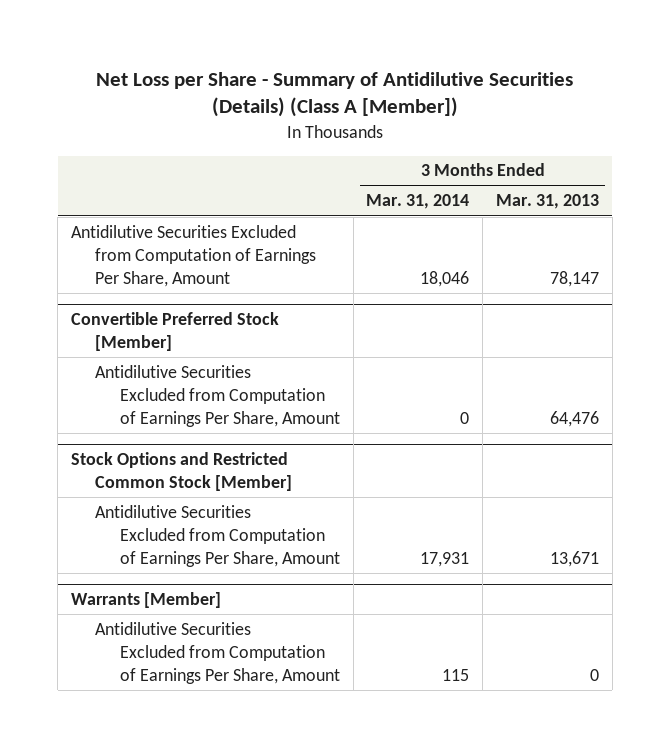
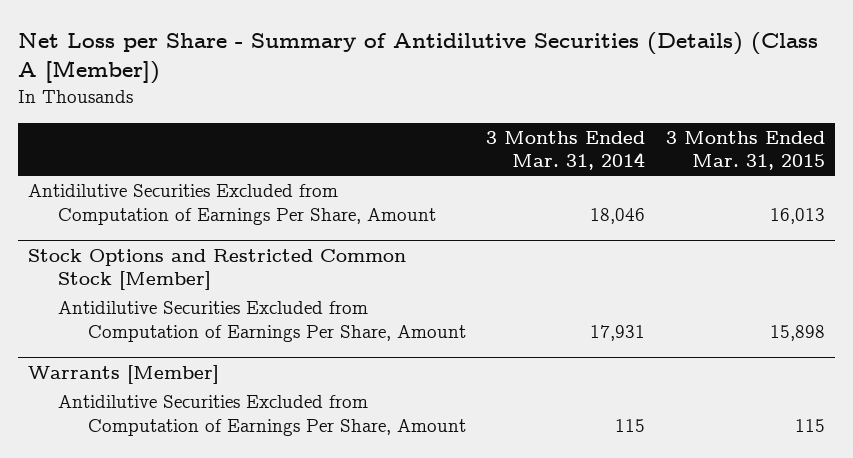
[495,194,599,210] Mar. 31, 2013 -> none
none -> [665,130,825,171] 3 Months Ended Mar. 31, 2015
[70,312,279,352] Convertible Preferred Stock [Member] -> none
[95,364,341,427] Antidilutive Securities Excluded from Computation of Earnings Per Share, Amount -> none

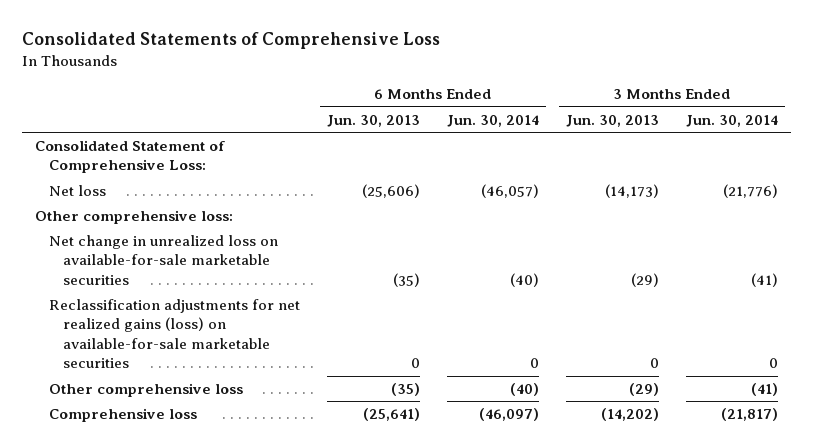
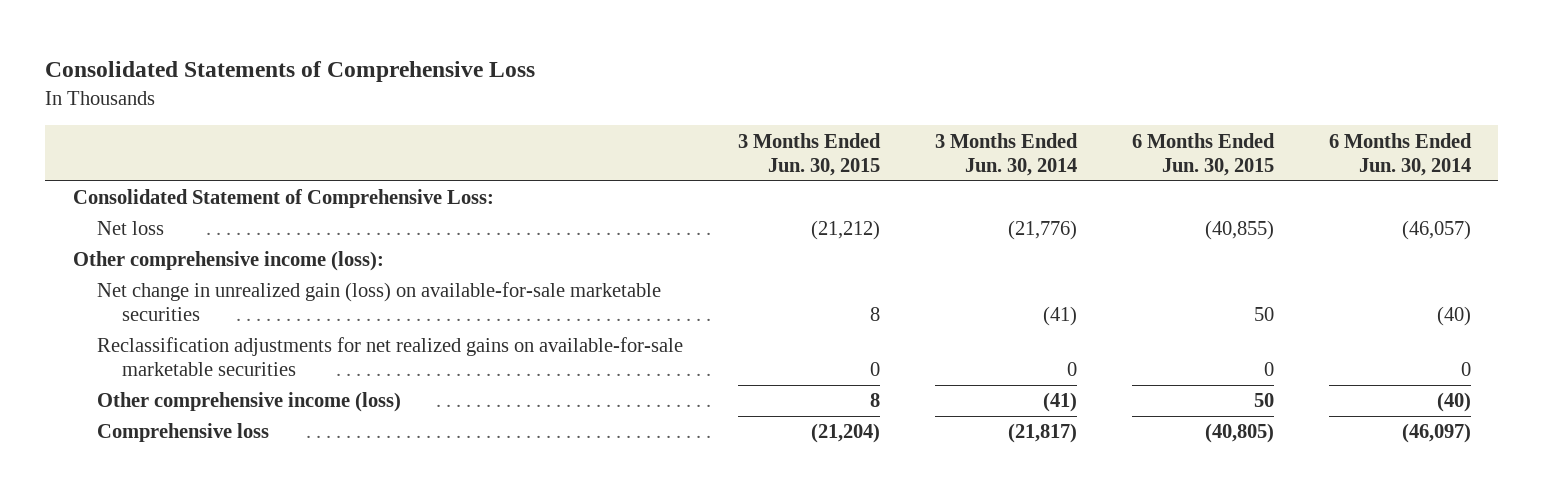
[327,114,421,127] Jun. 30, 2013 -> none
[565,114,659,127] Jun. 30, 2013 -> none
none -> [738,132,882,176] 3 Months Ended Jun. 30, 2015
none -> [1132,132,1276,176] 6 Months Ended Jun. 30, 2015
[35,209,234,224] Other comprehensive loss: -> [72,251,384,272] Other comprehensive income (loss):
[49,234,279,285] Net change in unrealized loss on available-for-sale marketable securities -> [97,282,662,322] Net change in unrealized gain (loss) on available-for-sale marketable securities
[49,298,301,369] Reclassification adjustments for net realized gains (loss) on available-for-sale marketable securities -> [97,337,684,377] Reclassification adjustments for net realized gains on available-for-sale marketable securities
[49,382,244,397] Other comprehensive loss -> [97,392,402,413] Other comprehensive income (loss)

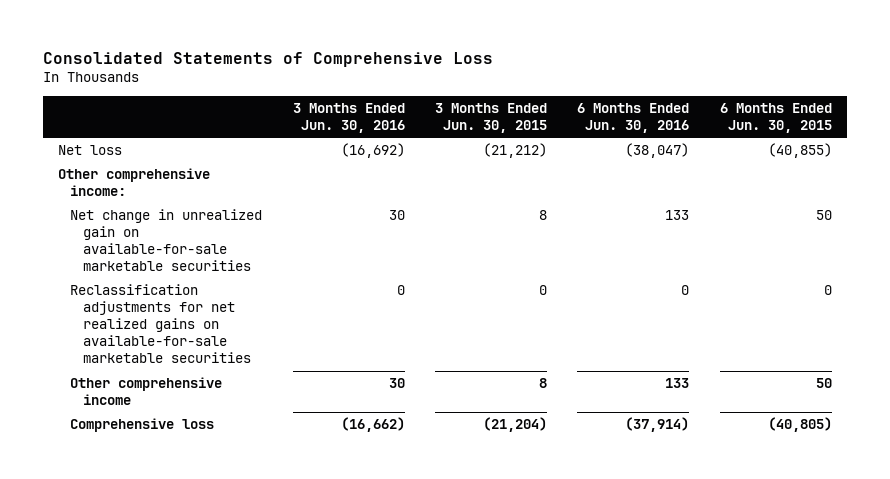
[935,132,1079,176] 3 Months Ended Jun. 30, 2014 -> none
[1328,132,1472,176] 6 Months Ended Jun. 30, 2014 -> none
none -> [292,102,405,133] 3 Months Ended Jun. 30, 2016
none -> [577,102,690,133] 6 Months Ended Jun. 30, 2016
[72,189,494,209] Consolidated Statement of Comprehensive Loss: -> none
[72,251,384,272] Other comprehensive income (loss): -> [57,168,210,197] Other comprehensive income:
[97,282,662,322] Net change in unrealized gain (loss) on available-for-sale marketable securities -> [70,209,263,272] Net change in unrealized gain on available-for-sale marketable securities
[97,392,402,413] Other comprehensive income (loss) -> [70,377,223,406] Other comprehensive income

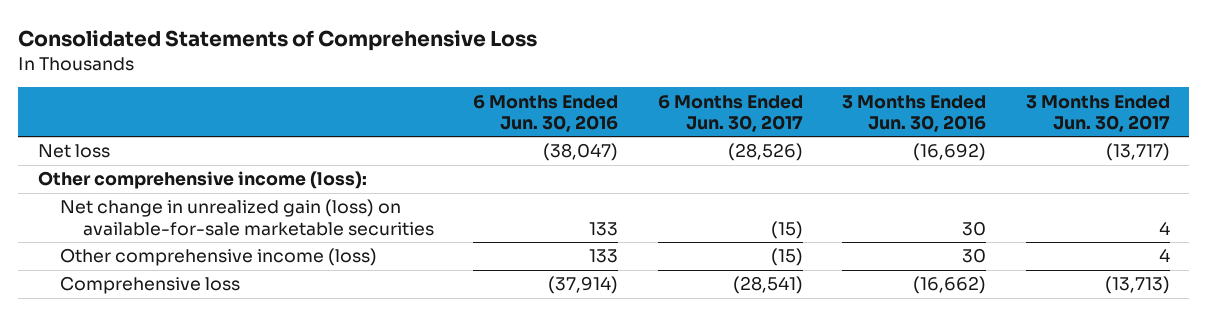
[435,102,548,133] 3 Months Ended Jun. 30, 2015 -> none
[719,102,832,133] 6 Months Ended Jun. 30, 2015 -> none
none -> [657,94,803,133] 6 Months Ended Jun. 30, 2017
none -> [1025,94,1170,133] 3 Months Ended Jun. 30, 2017
[70,284,251,364] Reclassification adjustments for net realized gains on available-for-sale marketable securities -> none
[57,168,210,197] Other comprehensive income: -> [38,171,368,190] Other comprehensive income (loss):
[70,209,263,272] Net change in unrealized gain on available-for-sale marketable securities -> [60,199,434,236] Net change in unrealized gain (loss) on available-for-sale marketable securities
[70,377,223,406] Other comprehensive income -> [60,248,378,267] Other comprehensive income (loss)

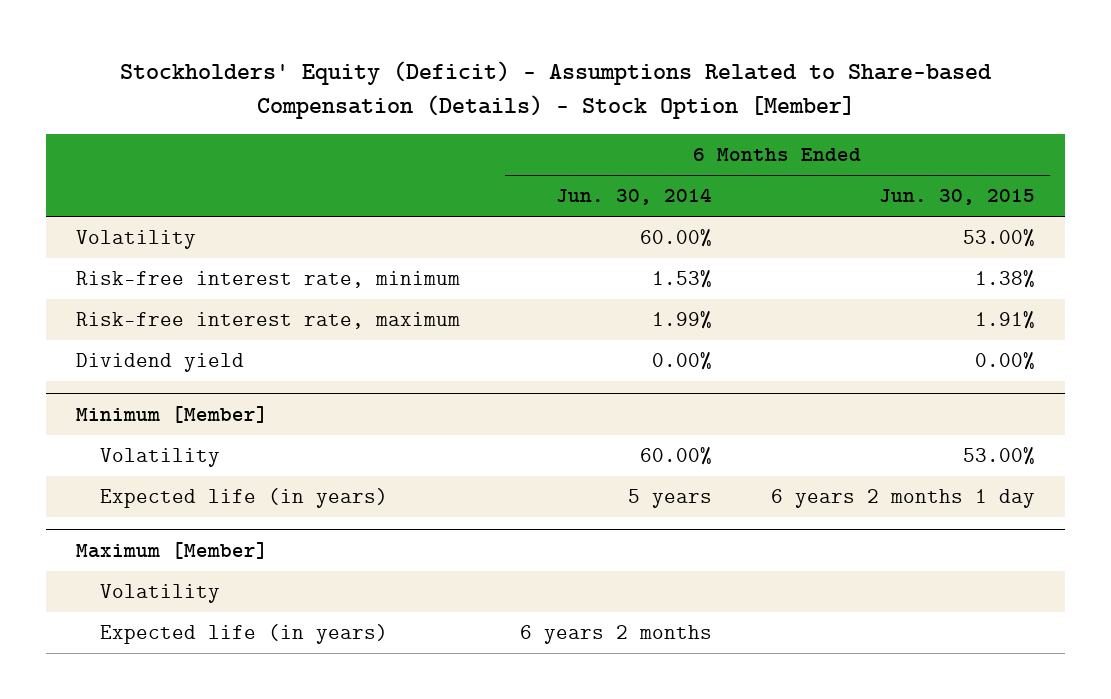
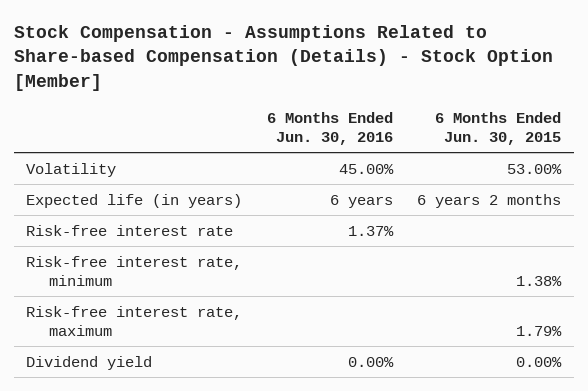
[119,61,992,119] Stockholders' Equity (Deficit) - Assumptions Related to Share-based Compensation (Details) - Stock Option [Member] -> [14,25,554,91] Stock Compensation - Assumptions Related to Share-based Compensation (Details) - Stock Option [Member]
[555,188,712,206] Jun. 30, 2014 -> none
none -> [266,111,393,145] 6 Months Ended Jun. 30, 2016
none -> [26,193,243,208] Expected life (in years)
none -> [26,224,234,236] Risk-free interest rate
[975,311,1036,330] 1.91% -> [516,325,563,336] 1.79%
[76,405,269,423] Minimum [Member] -> none
[99,448,220,468] Volatility -> none
[99,488,388,509] Expected life (in years) -> none
[76,541,269,559] Maximum [Member] -> none
[99,584,220,604] Volatility -> none
[99,624,388,645] Expected life (in years) -> none

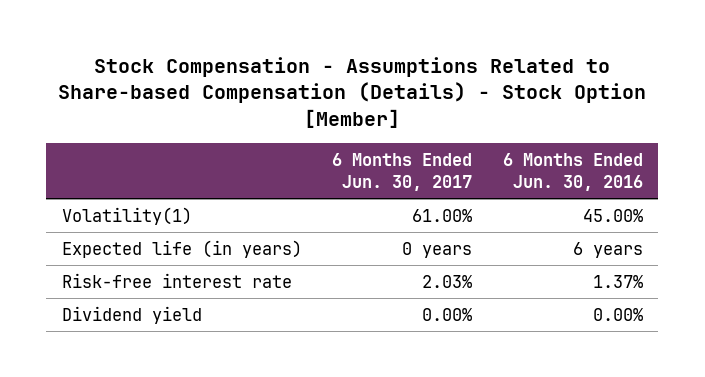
[435,111,562,145] 6 Months Ended Jun. 30, 2015 -> none
none -> [332,152,473,191] 6 Months Ended Jun. 30, 2017
[26,162,117,177] Volatility -> [61,206,192,225] Volatility(1)
[26,255,243,286] Risk-free interest rate, minimum -> none
[26,305,243,336] Risk-free interest rate, maximum -> none

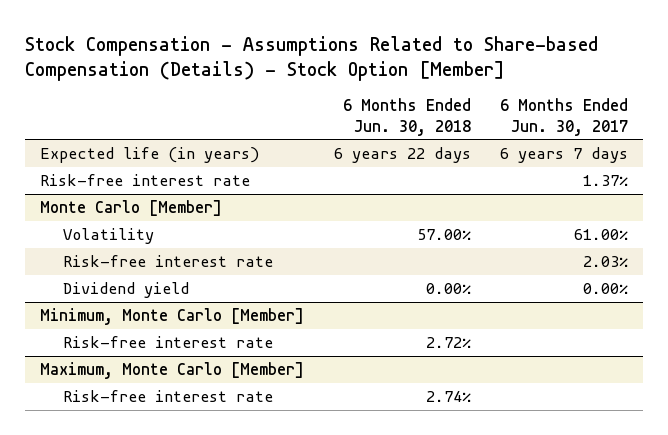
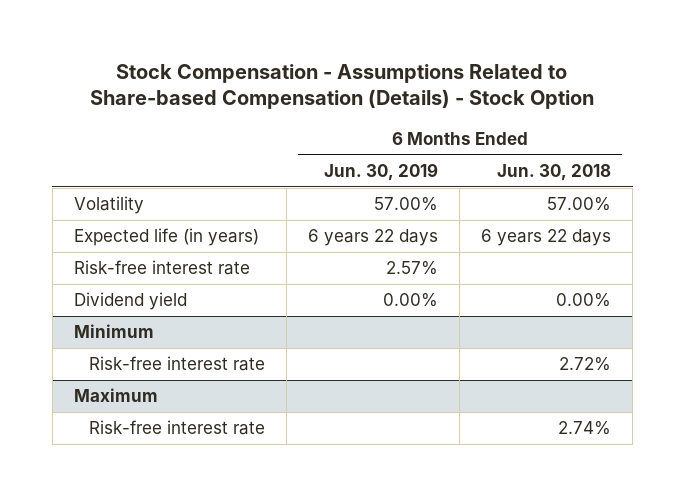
[25,35,599,81] Stock Compensation - Assumptions Related to Share-based Compensation (Details) - Stock Option [Member] -> [90,63,595,110] Stock Compensation - Assumptions Related to Share-based Compensation (Details) - Stock Option
[500,98,629,136] 6 Months Ended Jun. 30, 2017 -> none
none -> [324,163,439,182] Jun. 30, 2019
[39,174,250,187] Risk-free interest rate -> none
[39,200,222,217] Monte Carlo [Member] -> none
[39,147,259,164] Expected life (in years) -> [73,228,259,247] Expected life (in years)
[39,308,304,326] Minimum, Monte Carlo [Member] -> none
none -> [73,324,154,339] Minimum
[39,362,304,380] Maximum, Monte Carlo [Member] -> none
none -> [73,388,158,403] Maximum

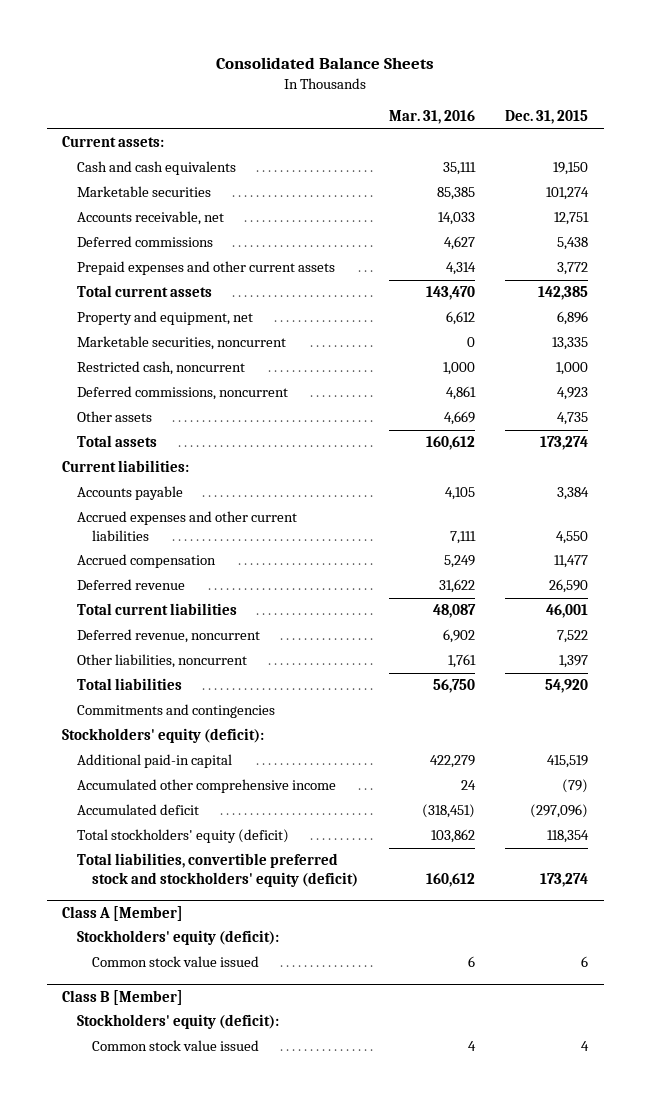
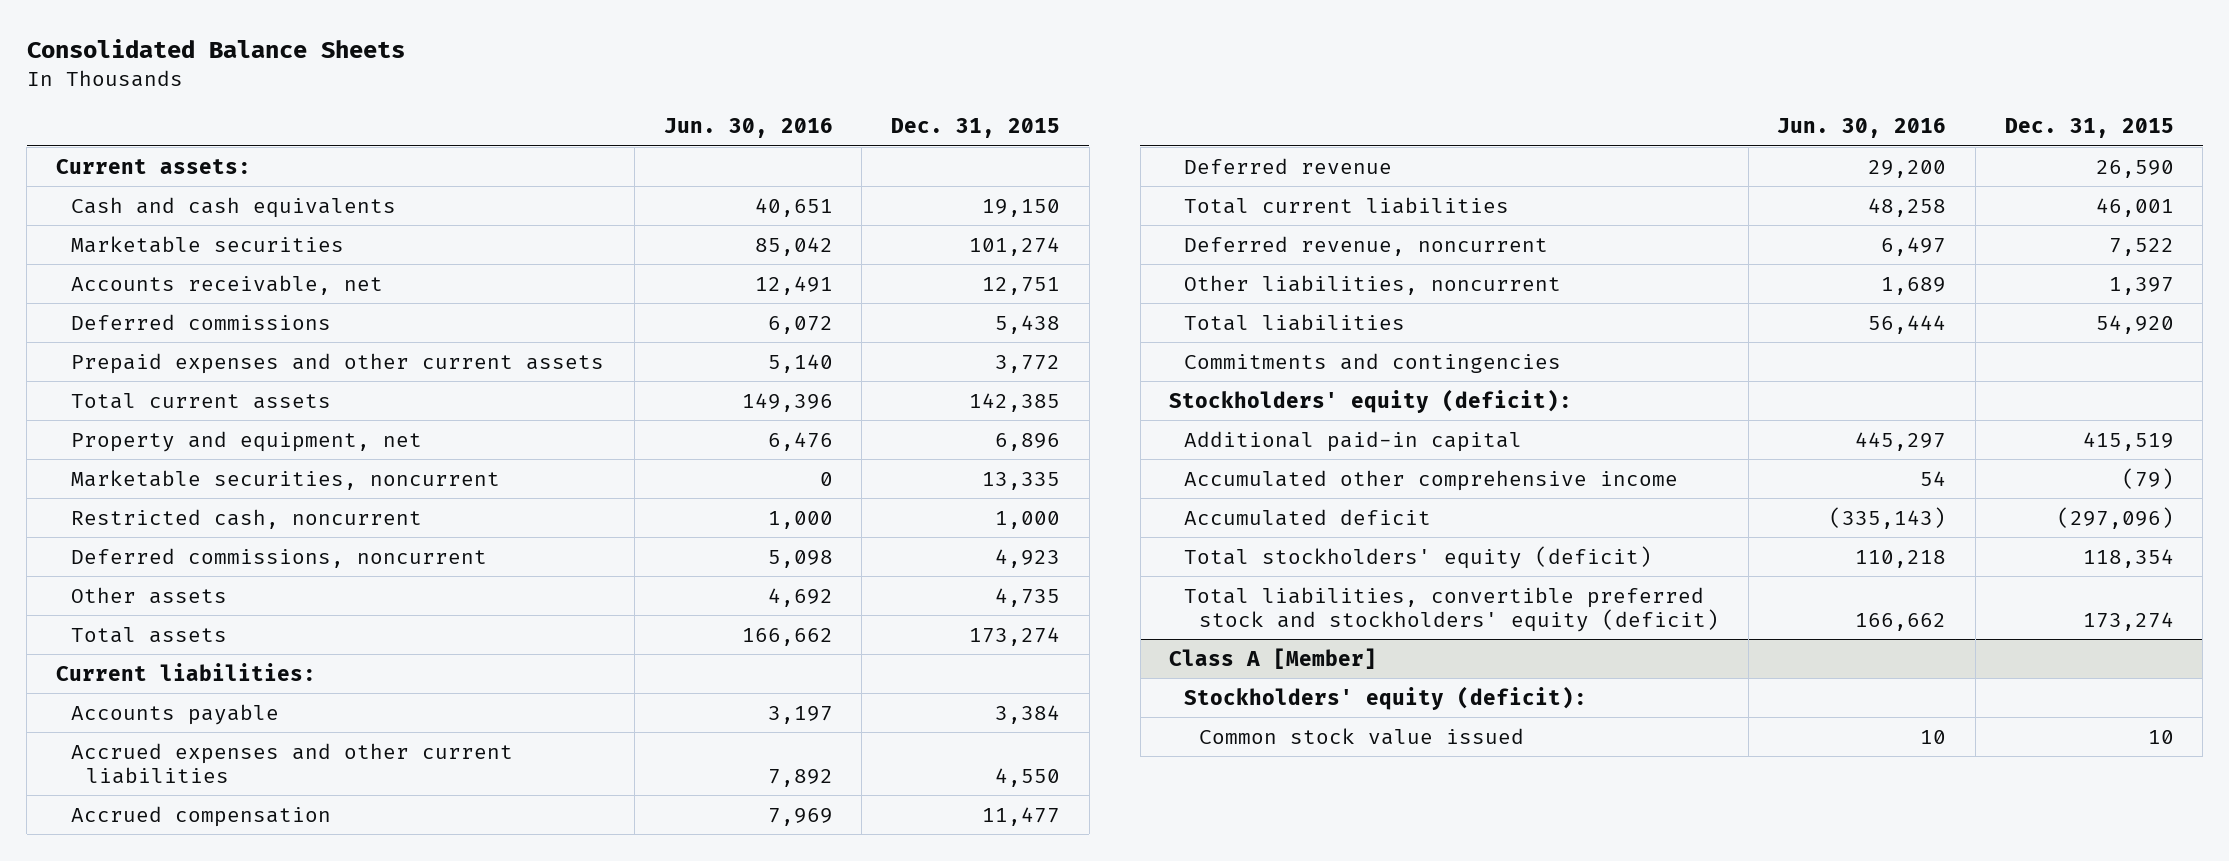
[388,109,475,124] Mar. 31, 2016 -> none
none -> [663,118,833,139] Jun. 30, 2016
[62,989,184,1005] Class B [Member] -> none
[77,1014,280,1030] Stockholders' equity (deficit): -> none
[91,1040,259,1052] Common stock value issued -> none
[581,956,589,968] 6 -> [2147,729,2174,744] 10

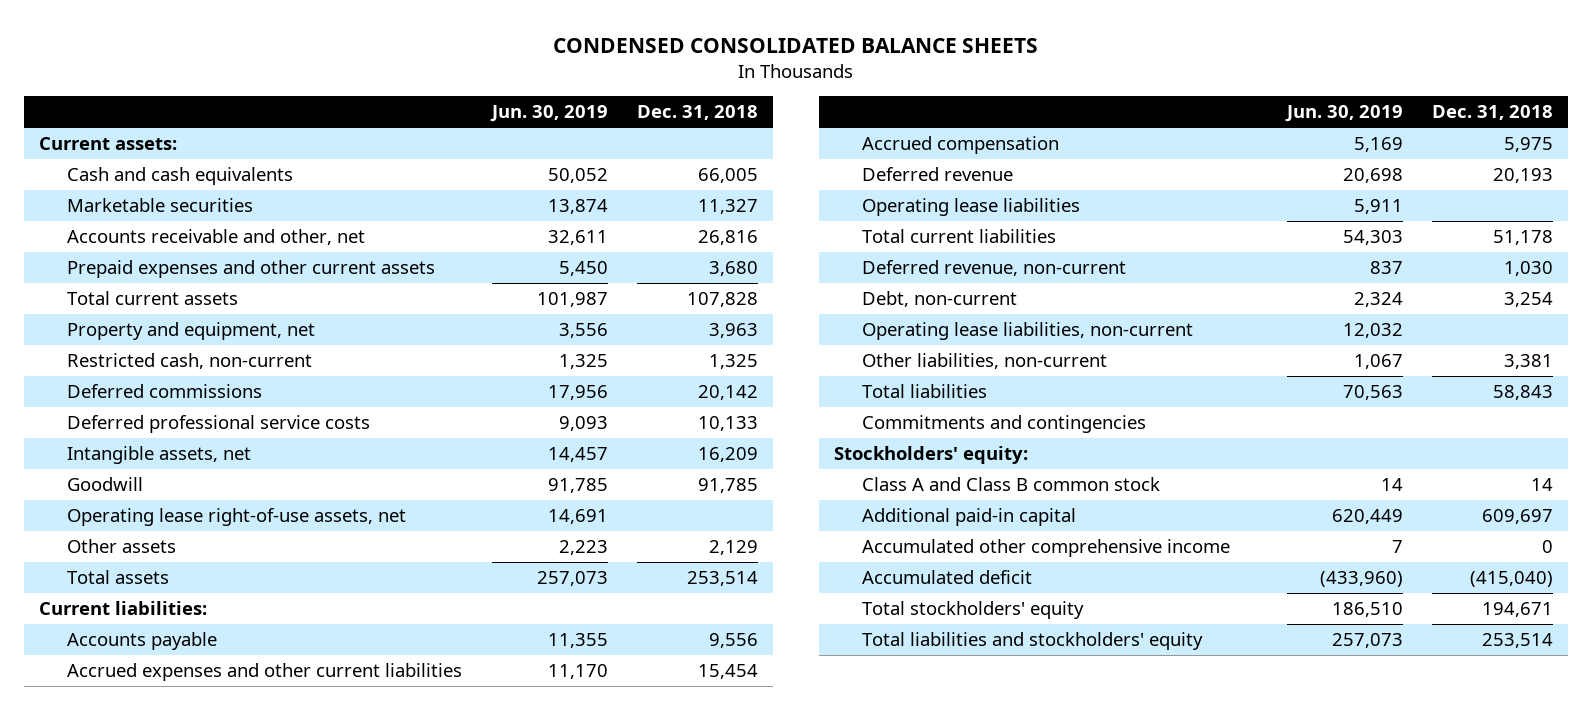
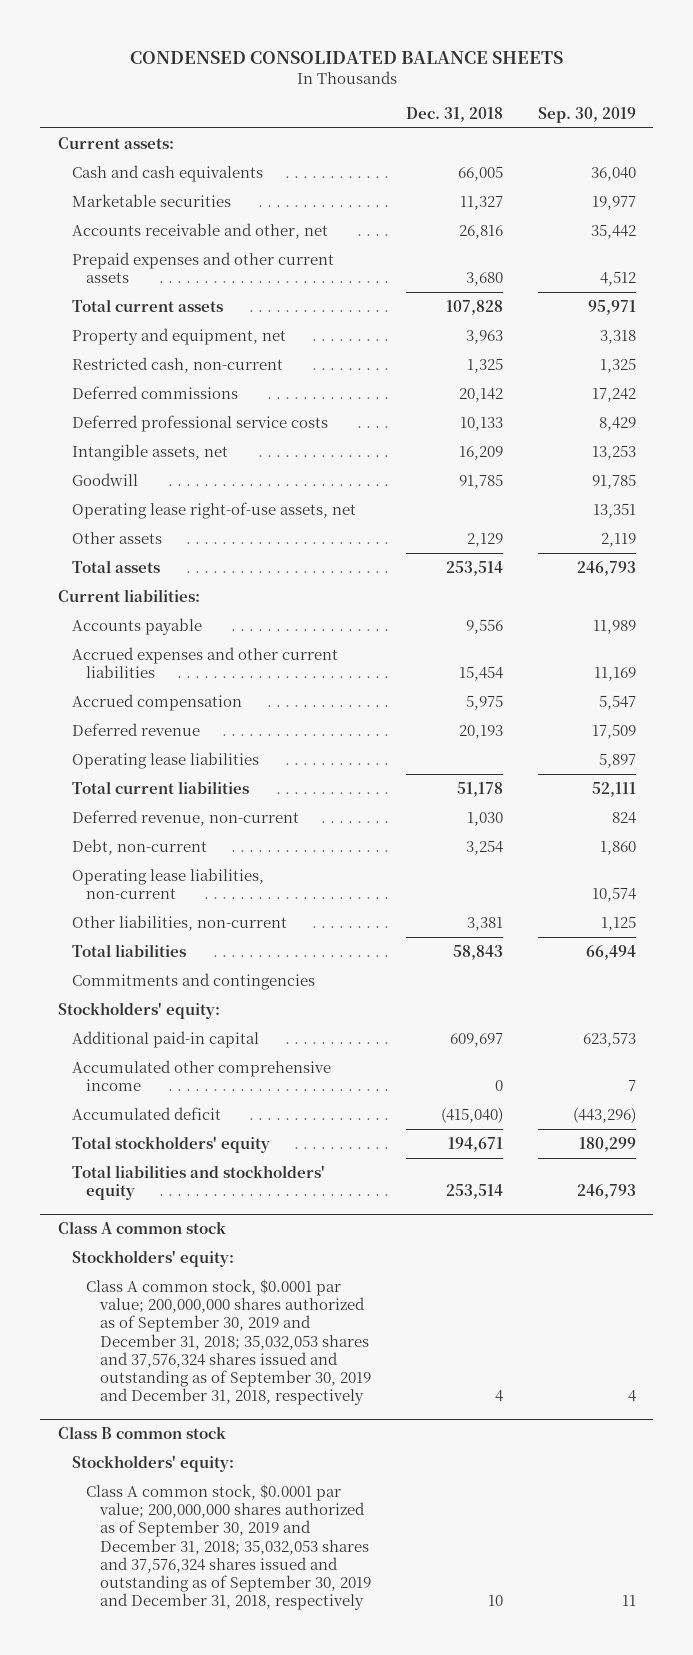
[489,105,608,123] Jun. 30, 2019 -> none
none -> [537,106,636,123] Sep. 30, 2019
[862,477,1161,492] Class A and Class B common stock -> none
none -> [57,1221,226,1235] Class A common stock
none -> [71,1249,234,1267] Stockholders' equity:
none -> [85,1278,372,1406] Class A common stock, $0.0001 par value; 200,000,000 shares authorized as of September 30, 2019 and December 31, 2018; 35,032,053 shares and 37,576,324 shares issued and outstanding as of September 30, 2019 and December 31, 2018, respectively
none -> [57,1426,226,1440] Class B common stock
none -> [71,1454,234,1472] Stockholders' equity:
none -> [85,1483,372,1611] Class A common stock, $0.0001 par value; 200,000,000 shares authorized as of September 30, 2019 and December 31, 2018; 35,032,053 shares and 37,576,324 shares issued and outstanding as of September 30, 2019 and December 31, 2018, respectively

